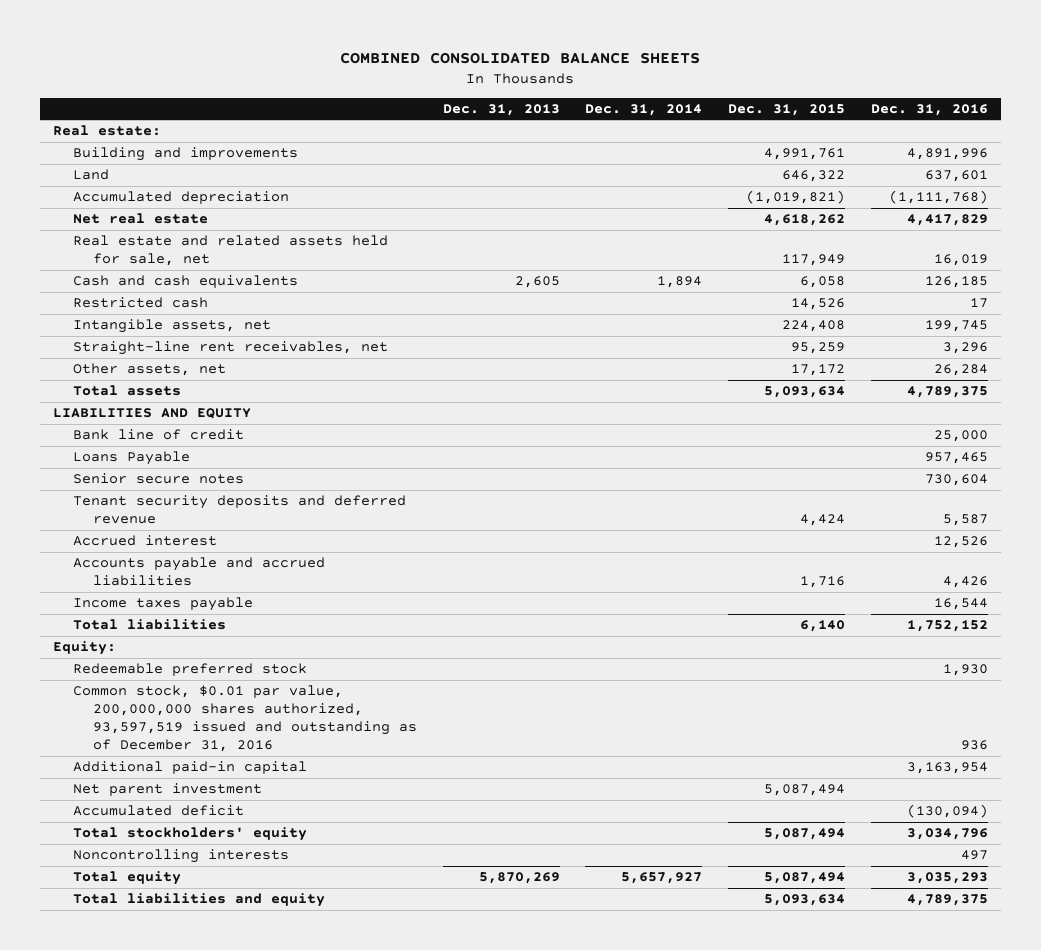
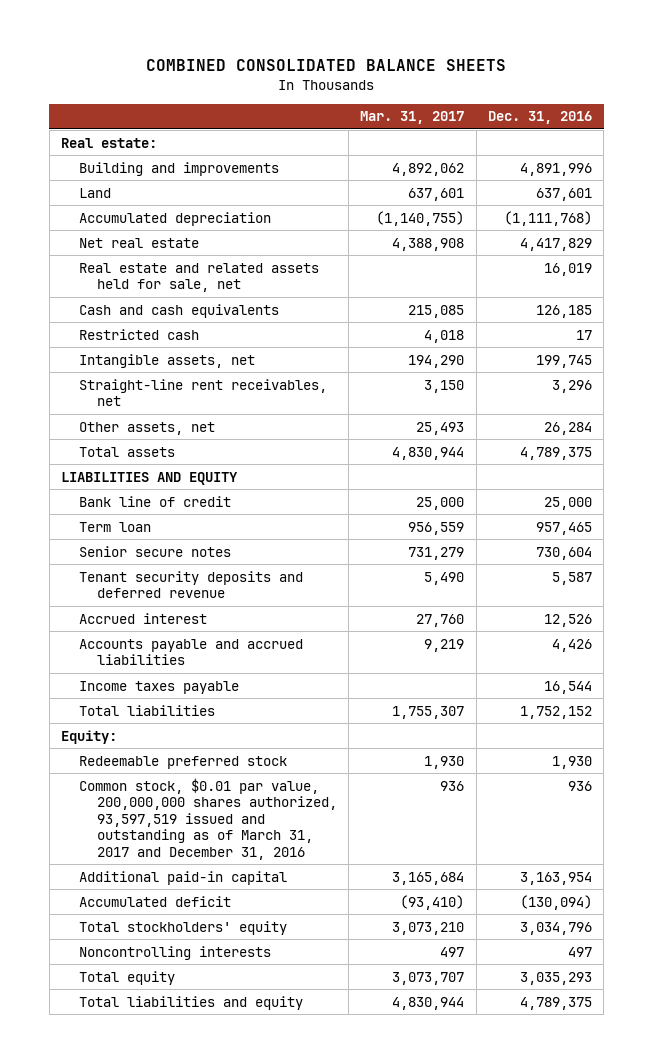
[442,103,560,116] Dec. 31, 2013 -> none
[585,103,703,116] Dec. 31, 2014 -> none
[728,103,846,116] Dec. 31, 2015 -> none
none -> [360,111,465,125] Mar. 31, 2017
[72,451,190,466] Loans Payable -> [78,521,151,532] Term loan
[72,685,417,753] Common stock, $0.01 par value, 200,000,000 shares authorized, 93,597,519 issued and outstanding as of December 31, 2016 -> [78,777,337,860] Common stock, $0.01 par value, 200,000,000 shares authorized, 93,597,519 issued and outstanding as of March 31, 2017 and December 31, 2016
[72,783,262,797] Net parent investment -> none

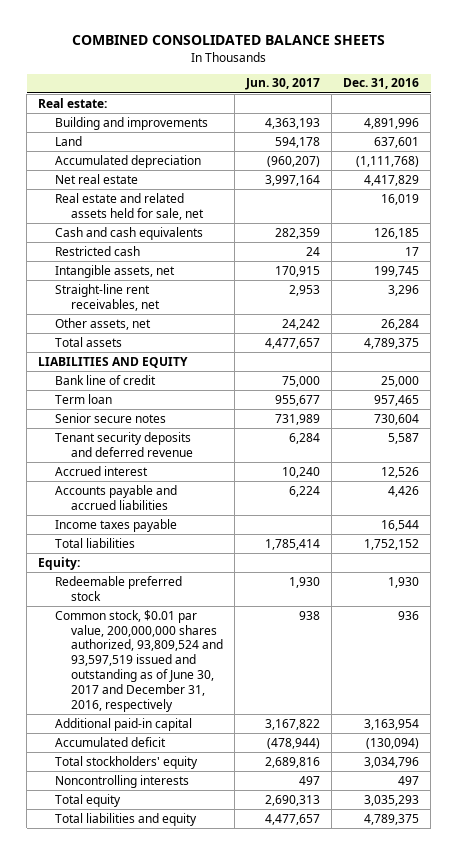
[360,111,465,125] Mar. 31, 2017 -> none
none -> [245,78,321,91] Jun. 30, 2017
[78,777,337,860] Common stock, $0.01 par value, 200,000,000 shares authorized, 93,597,519 issued and outstanding as of March 31, 2017 and December 31, 2016 -> [54,609,223,712] Common stock, $0.01 par value, 200,000,000 shares authorized, 93,809,524 and 93,597,519 issued and outstanding as of June 30, 2017 and December 31, 2016, respectively

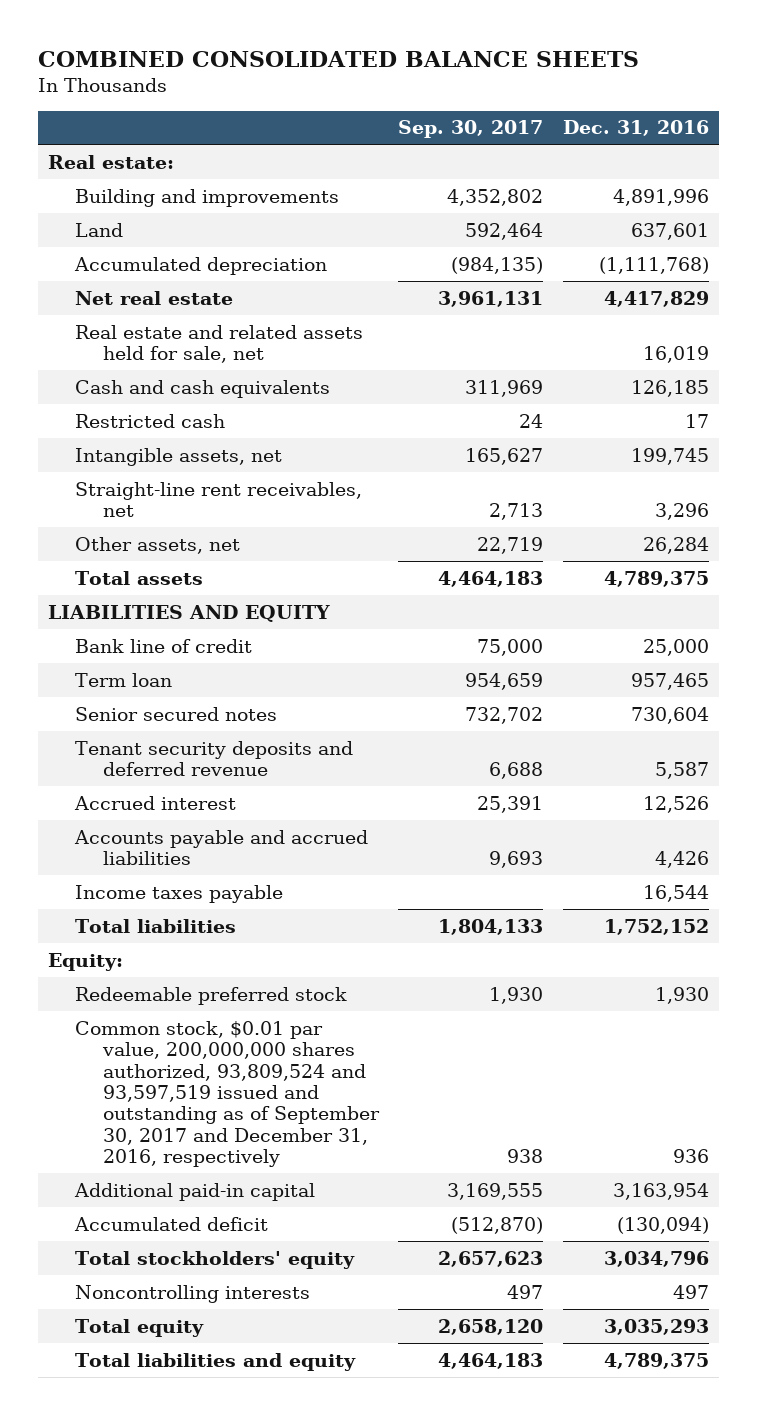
[245,78,321,91] Jun. 30, 2017 -> none
none -> [398,120,544,139] Sep. 30, 2017
[54,412,166,423] Senior secure notes -> [75,706,278,721] Senior secured notes
[54,609,223,712] Common stock, $0.01 par value, 200,000,000 shares authorized, 93,809,524 and 93,597,519 issued and outstanding as of June 30, 2017 and December 31, 2016, respectively -> [75,1020,380,1168] Common stock, $0.01 par value, 200,000,000 shares authorized, 93,809,524 and 93,597,519 issued and outstanding as of September 30, 2017 and December 31, 2016, respectively

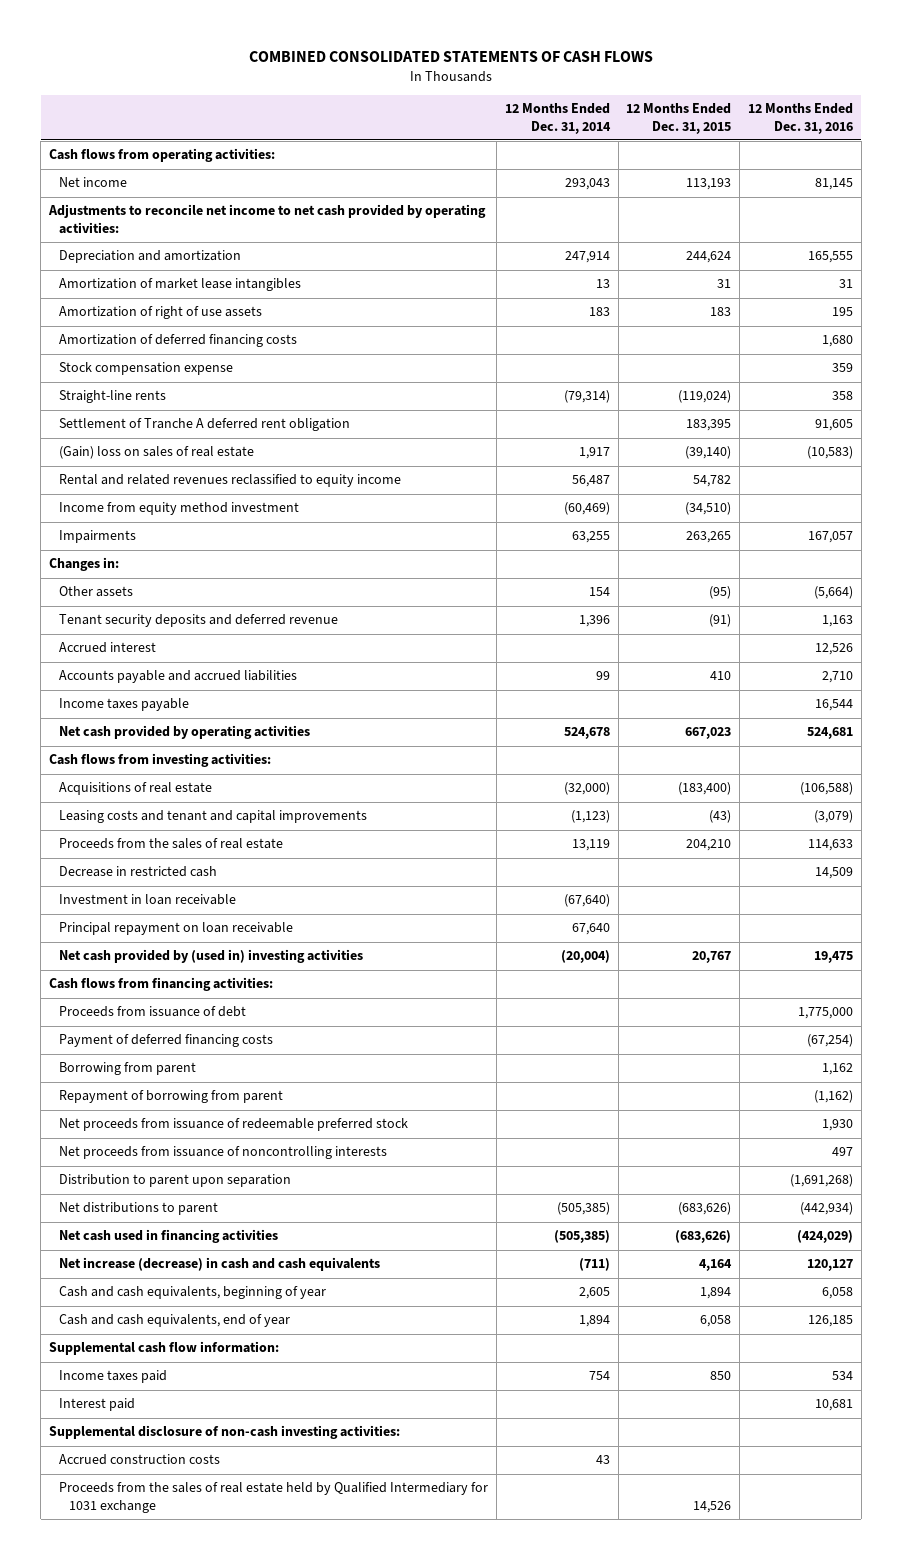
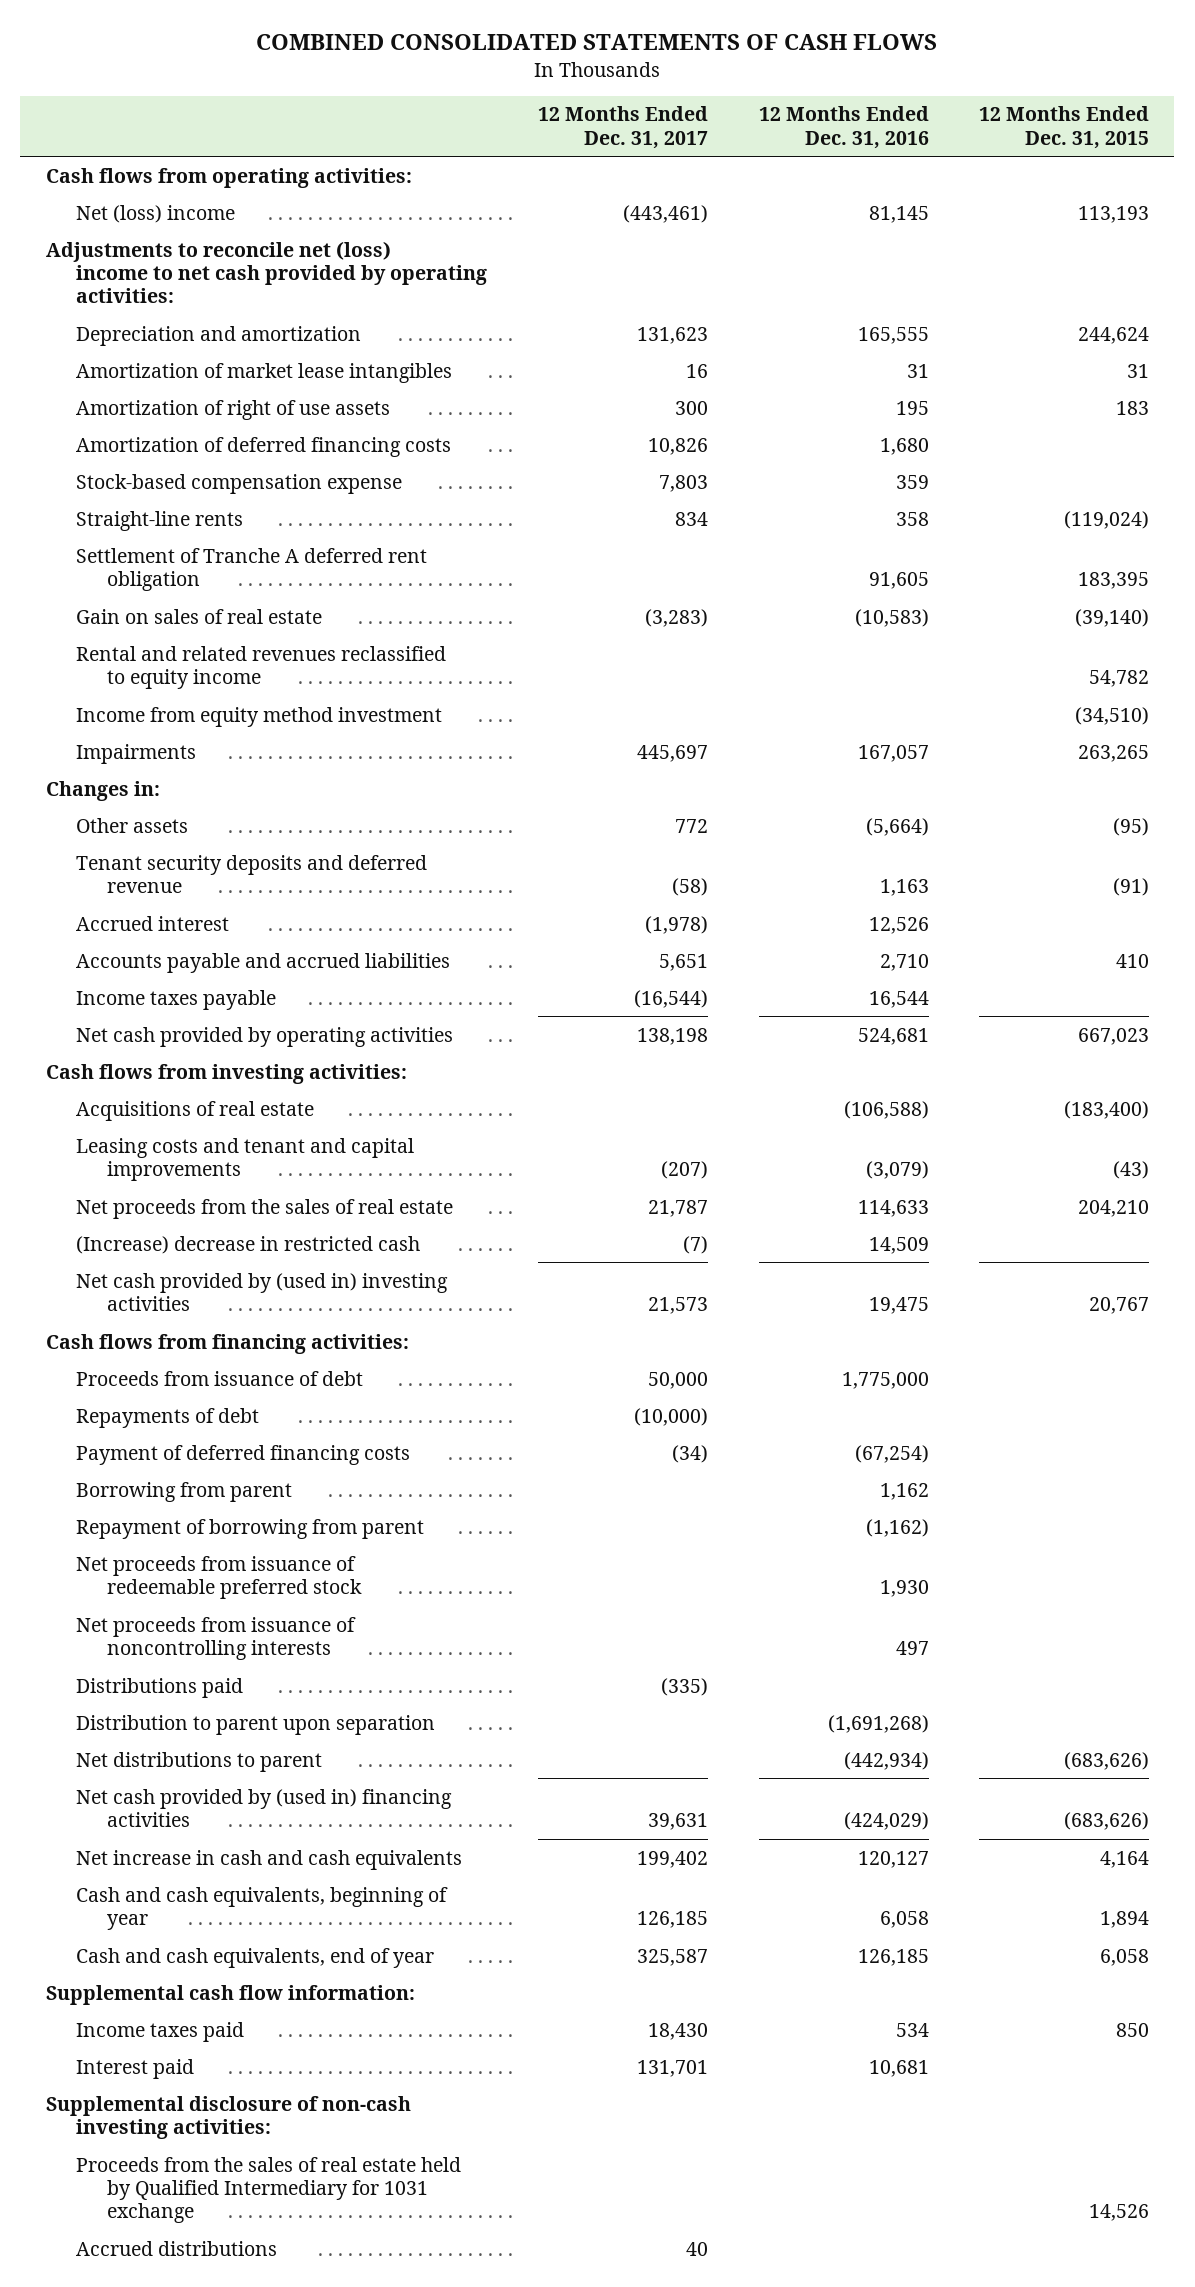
[504,103,611,134] 12 Months Ended Dec. 31, 2014 -> none
none -> [538,106,709,149] 12 Months Ended Dec. 31, 2017
[59,177,128,188] Net income -> [76,204,236,223] Net (loss) income
[48,204,487,234] Adjustments to reconcile net income to net cash provided by operating activities: -> [45,240,488,304] Adjustments to reconcile net (loss) income to net cash provided by operating activities:
[59,362,234,376] Stock compensation expense -> [76,473,403,494] Stock-based compensation expense
[59,446,255,460] (Gain) loss on sales of real estate -> [76,608,323,624] Gain on sales of real estate
[59,894,237,906] Investment in loan receivable -> none
[59,922,294,936] Principal repayment on loan receivable -> none
[59,838,284,850] Proceeds from the sales of real estate -> [76,1198,454,1219] Net proceeds from the sales of real estate
[59,866,218,878] Decrease in restricted cash -> [76,1235,421,1254] (Increase) decrease in restricted cash
none -> [76,1407,260,1428] Repayments of debt
none -> [76,1677,244,1698] Distributions paid
[59,1229,279,1244] Net cash used in financing activities -> [76,1788,453,1827] Net cash provided by (used in) financing activities
[59,1257,381,1272] Net increase (decrease) in cash and cash equivalents -> [76,1849,463,1870] Net increase in cash and cash equivalents
[59,1454,221,1466] Accrued construction costs -> none
none -> [76,2240,278,2256] Accrued distributions

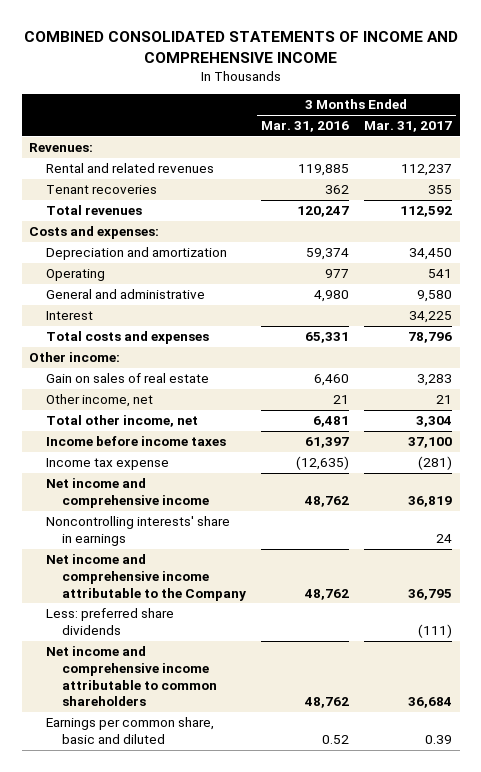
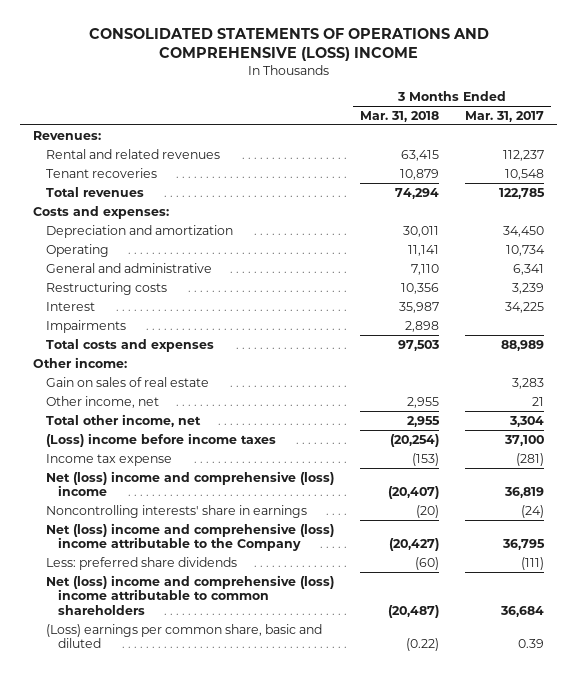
[23,31,458,63] COMBINED CONSOLIDATED STATEMENTS OF INCOME AND COMPREHENSIVE INCOME -> [88,28,489,62] CONSOLIDATED STATEMENTS OF OPERATIONS AND COMPREHENSIVE (LOSS) INCOME
[260,121,349,133] Mar. 31, 2016 -> none
none -> [360,110,440,122] Mar. 31, 2018
[428,185,453,195] 355 -> [505,168,545,180] 10,548
[400,206,453,218] 112,592 -> [499,187,546,199] 122,785
[428,269,453,279] 541 -> [506,244,546,256] 10,734
[417,290,453,303] 9,580 -> [513,263,545,275] 6,341
none -> [45,281,167,295] Restructuring costs
none -> [45,319,126,333] Impairments
[408,332,453,344] 78,796 -> [501,339,545,351] 88,989
[45,436,226,447] Income before income taxes -> [45,432,276,447] (Loss) income before income taxes
[45,478,209,508] Net income and comprehensive income -> [45,470,334,497] Net (loss) income and comprehensive (loss) income
[436,533,453,543] 24 -> [521,504,545,518] (24)
[45,554,246,601] Net income and comprehensive income attributable to the Company -> [45,522,334,552] Net (loss) income and comprehensive (loss) income attributable to the Company
[45,646,217,707] Net income and comprehensive income attributable to common shareholders -> [45,574,334,616] Net (loss) income and comprehensive (loss) income attributable to common shareholders
[45,717,214,744] Earnings per common share, basic and diluted -> [45,623,322,649] (Loss) earnings per common share, basic and diluted

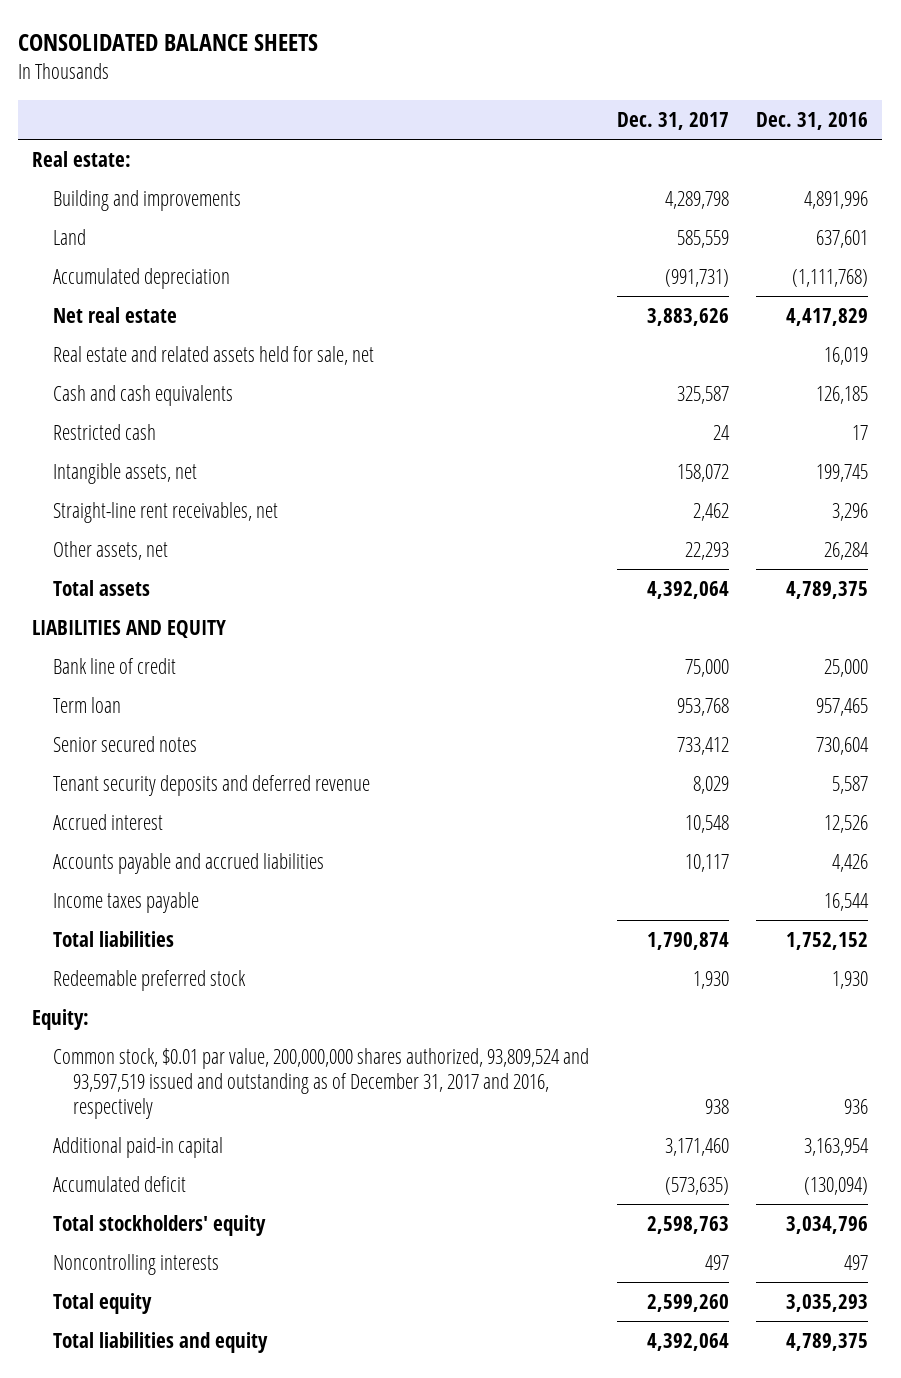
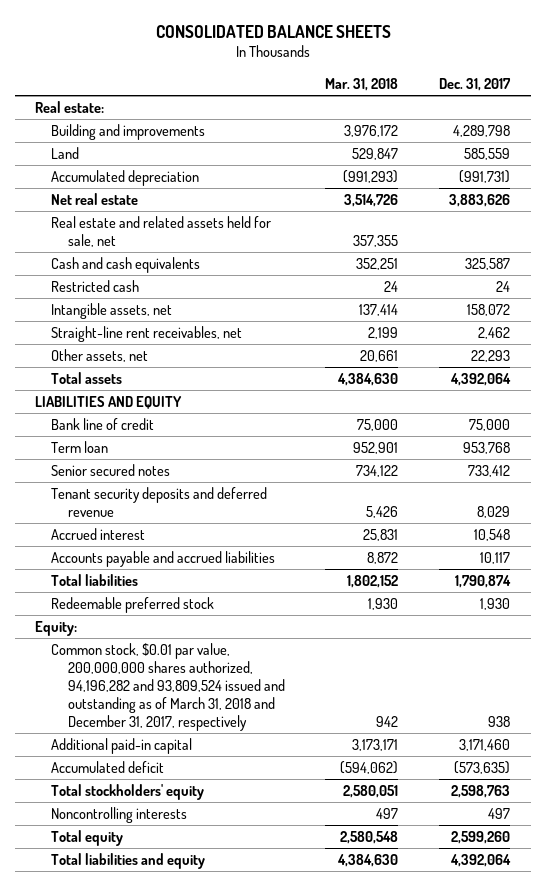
[756,111,869,130] Dec. 31, 2016 -> none
none -> [325,78,399,92] Mar. 31, 2018
[52,891,199,913] Income taxes payable -> none
[52,1047,589,1120] Common stock, $0.01 par value, 200,000,000 shares authorized, 93,809,524 and 93,597,519 issued and outstanding as of December 31, 2017 and 2016, respectively -> [51,642,285,732] Common stock, $0.01 par value, 200,000,000 shares authorized, 94,196,282 and 93,809,524 issued and outstanding as of March 31, 2018 and December 31, 2017, respectively

